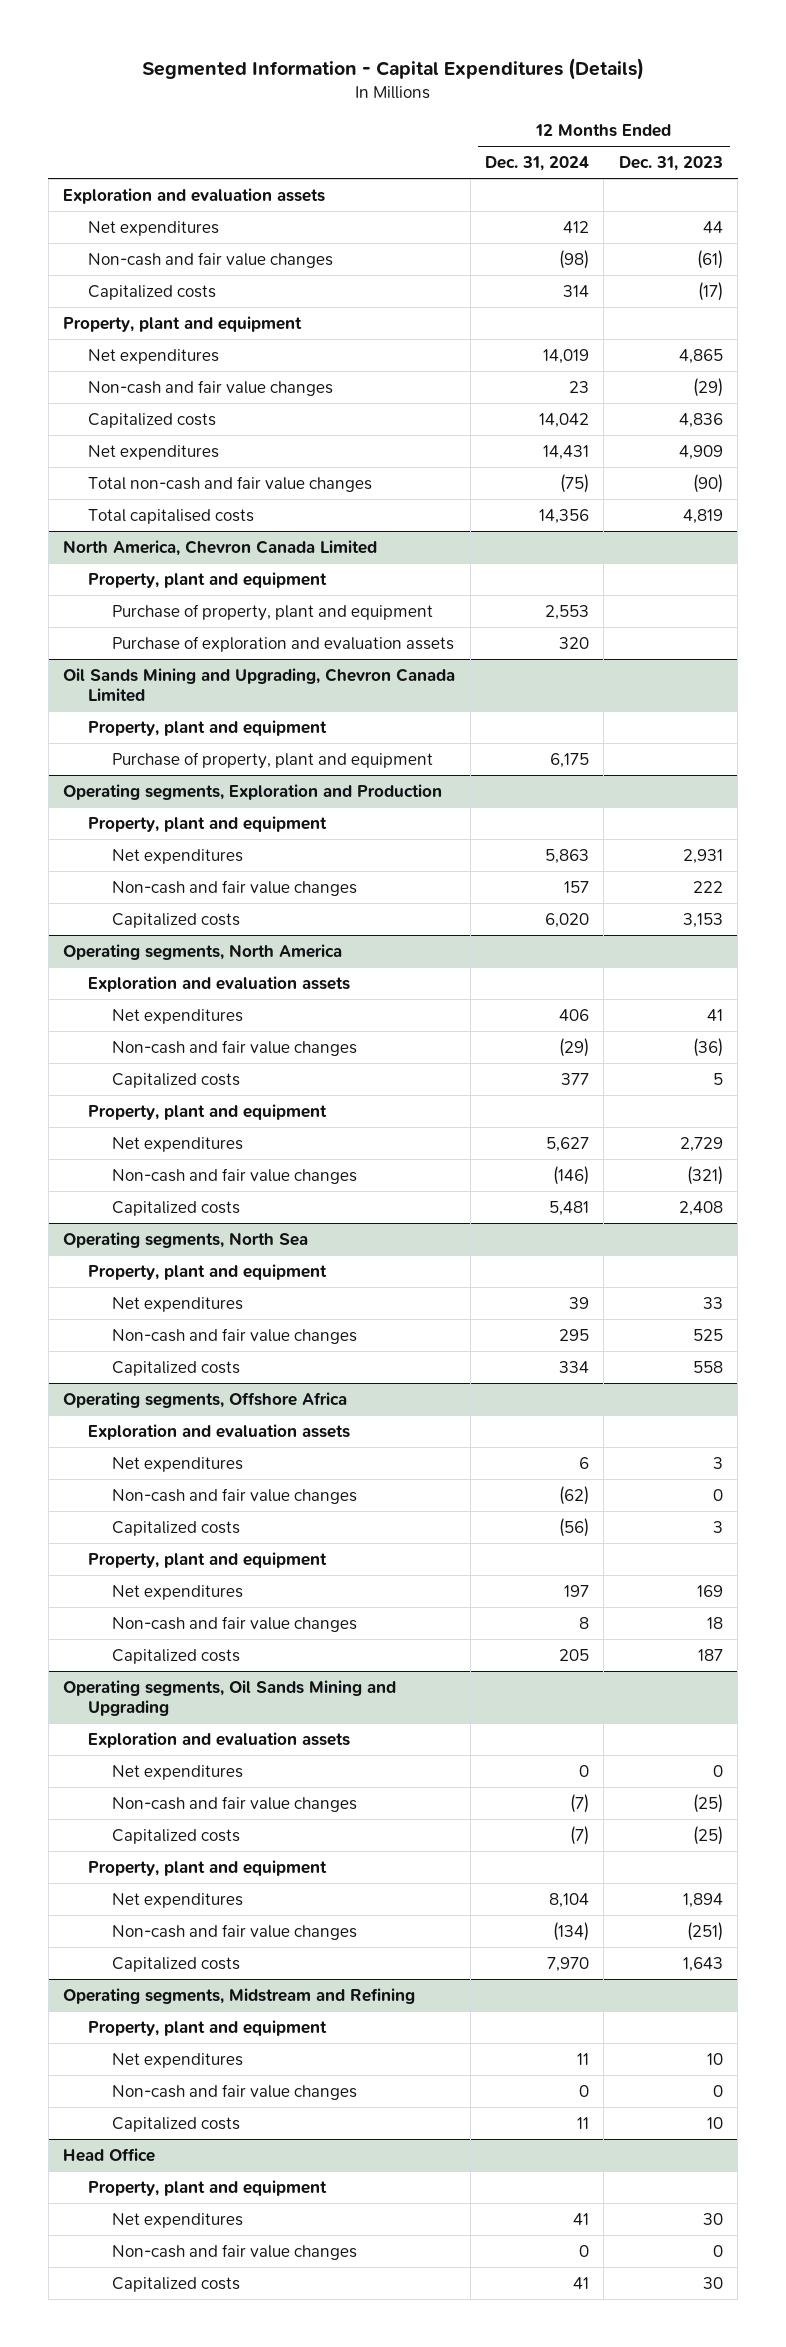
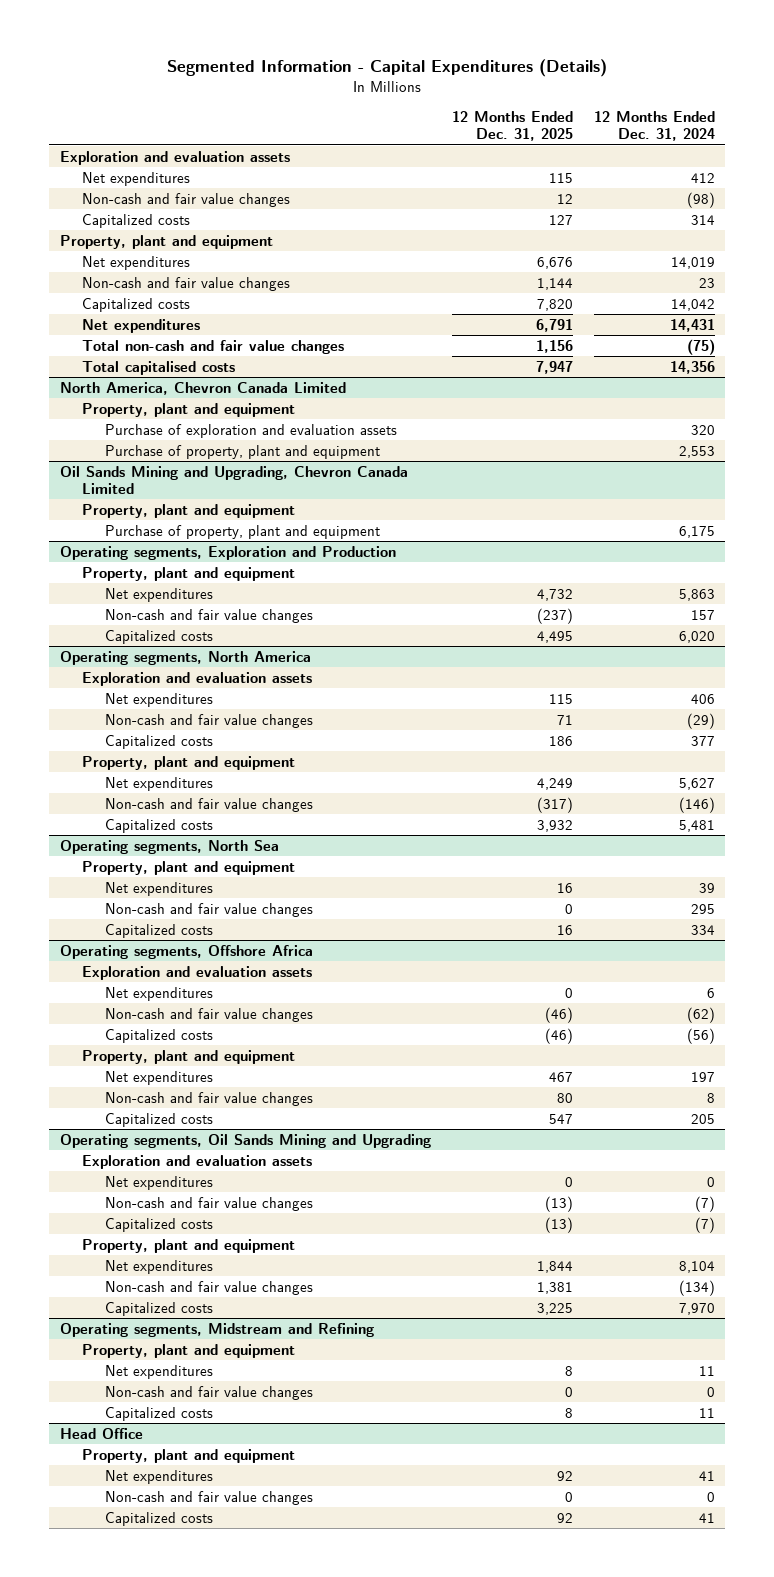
[618,156,723,172] Dec. 31, 2023 -> none
none -> [451,111,573,142] 12 Months Ended Dec. 31, 2025
[112,603,434,621] Purchase of property, plant and equipment -> [104,444,380,459] Purchase of property, plant and equipment

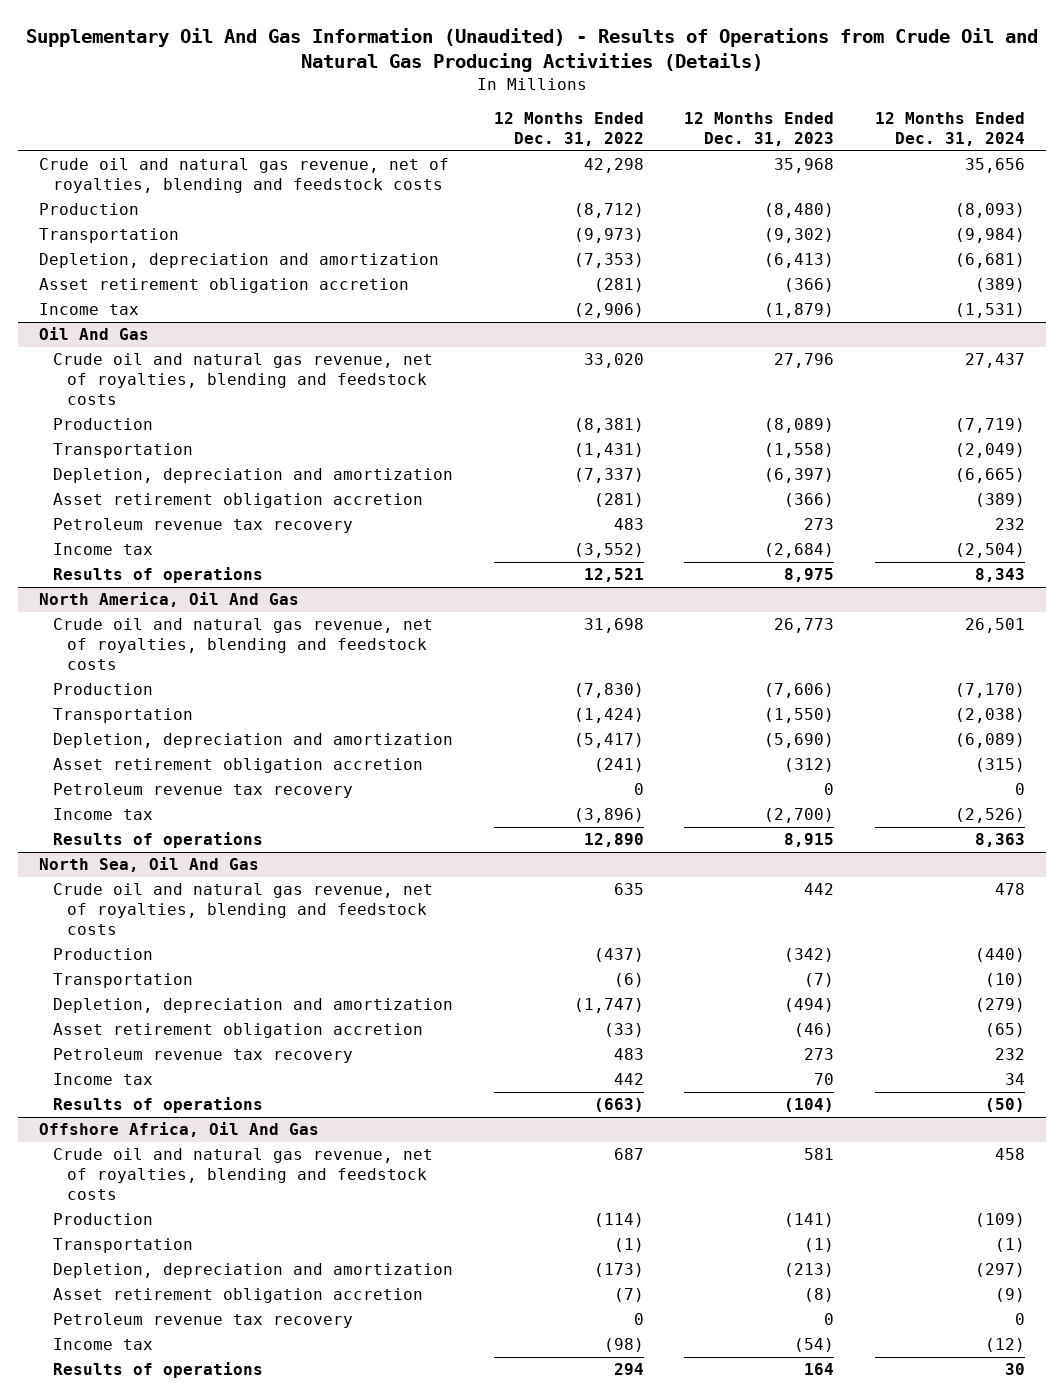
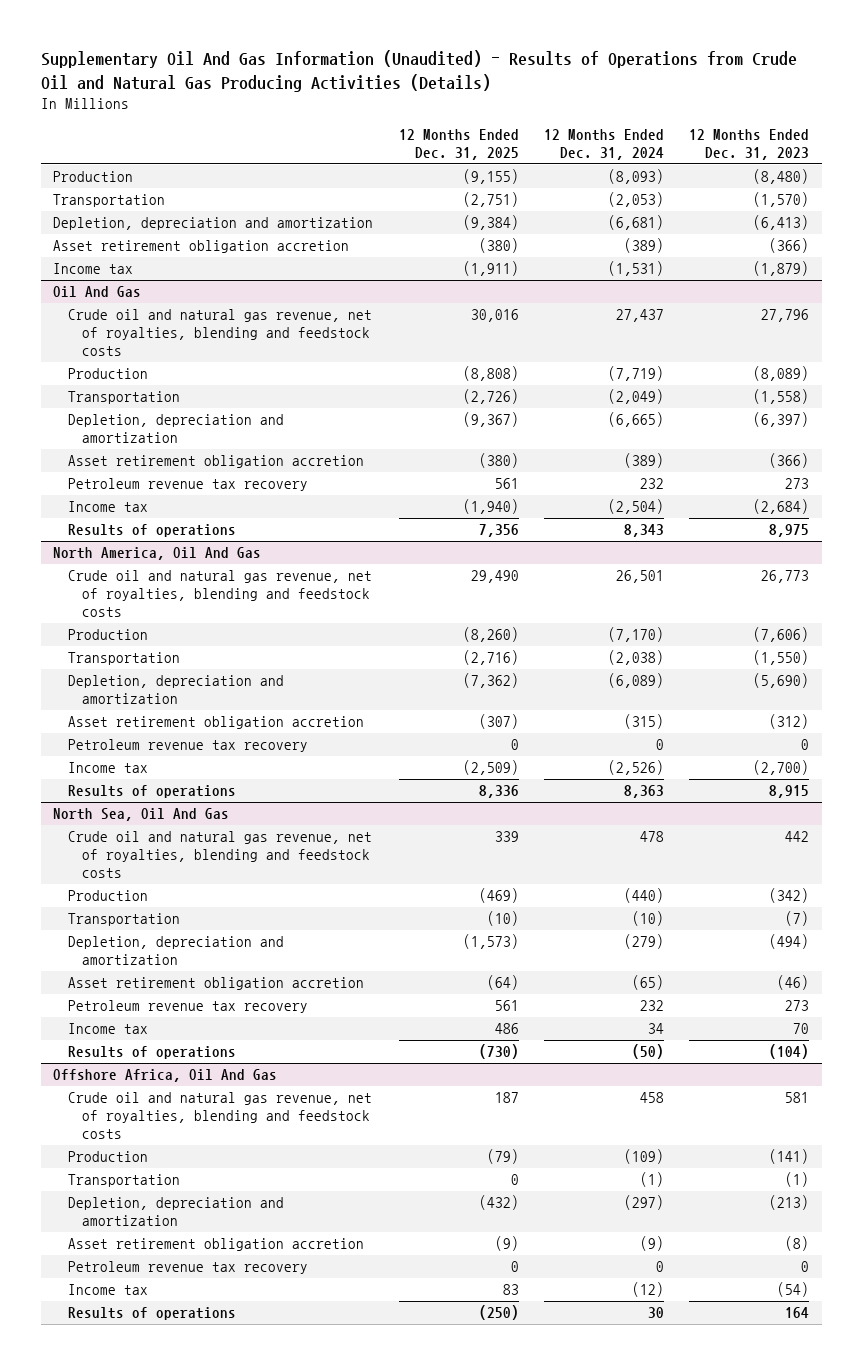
[493,112,644,146] 12 Months Ended Dec. 31, 2022 -> none
none -> [398,129,519,161] 12 Months Ended Dec. 31, 2025
[38,158,449,194] Crude oil and natural gas revenue, net of royalties, blending and feedstock costs -> none
[764,228,835,244] (9,302) -> [753,192,810,208] (1,570)
[955,228,1026,244] (9,984) -> [608,192,665,208] (2,053)

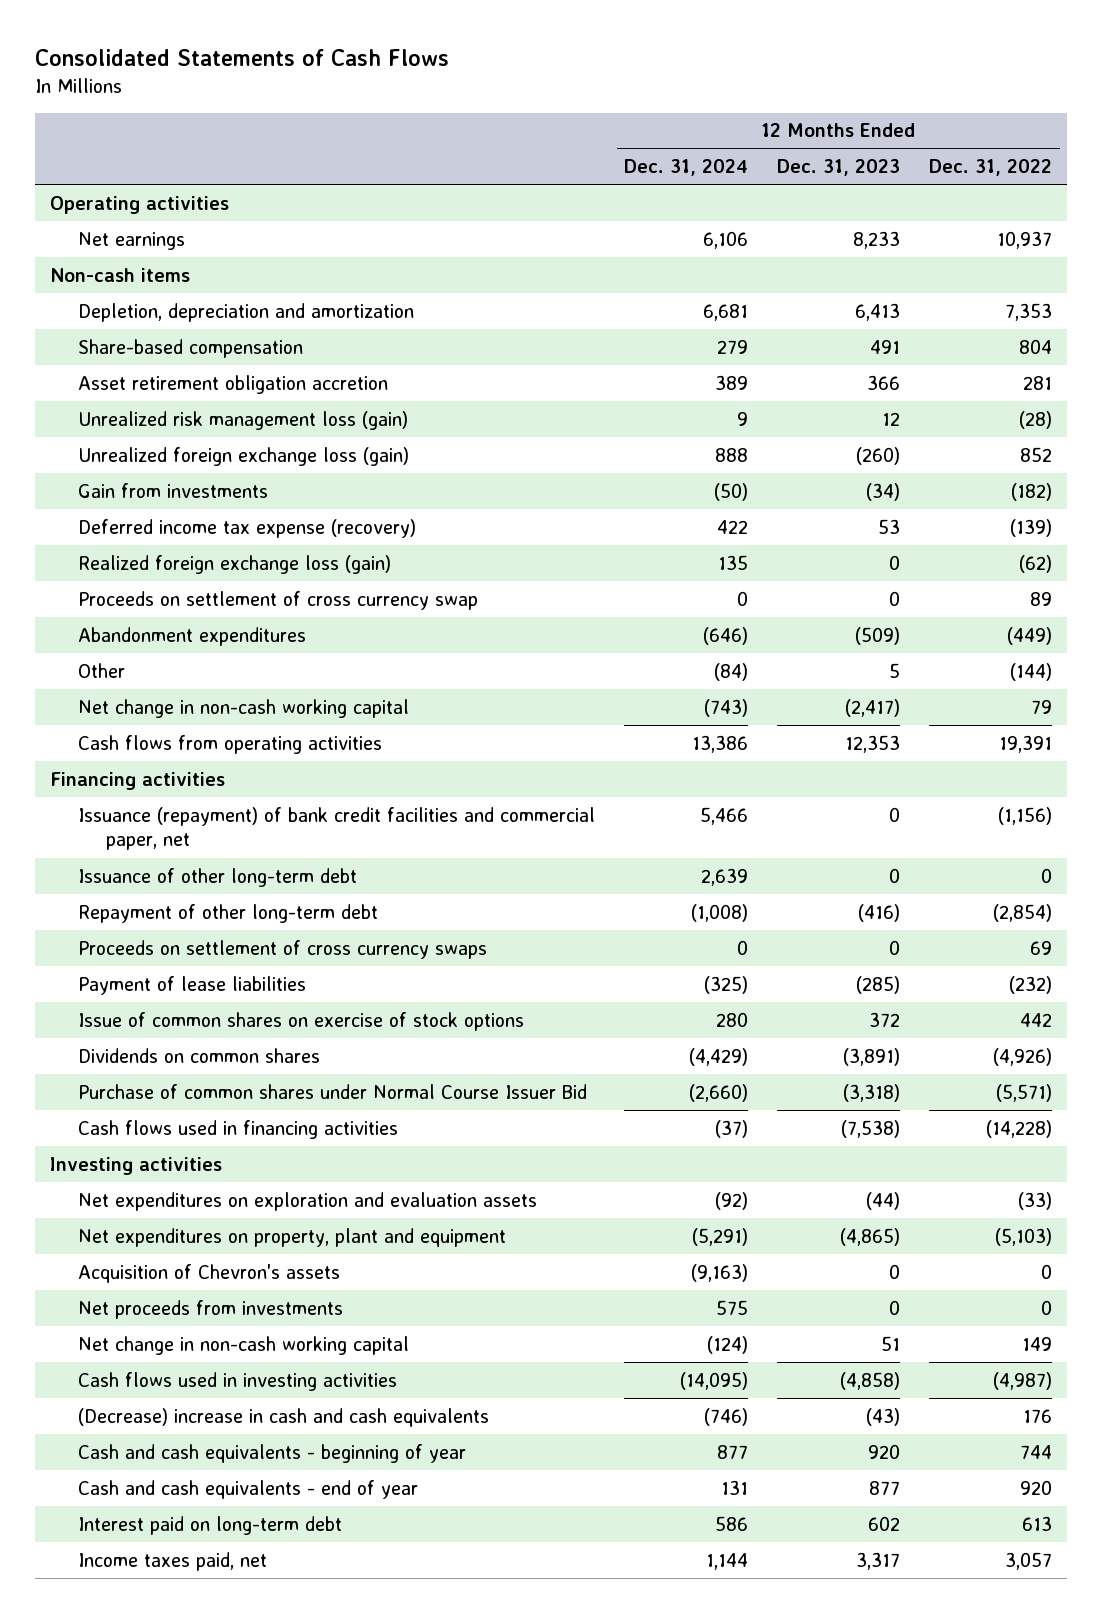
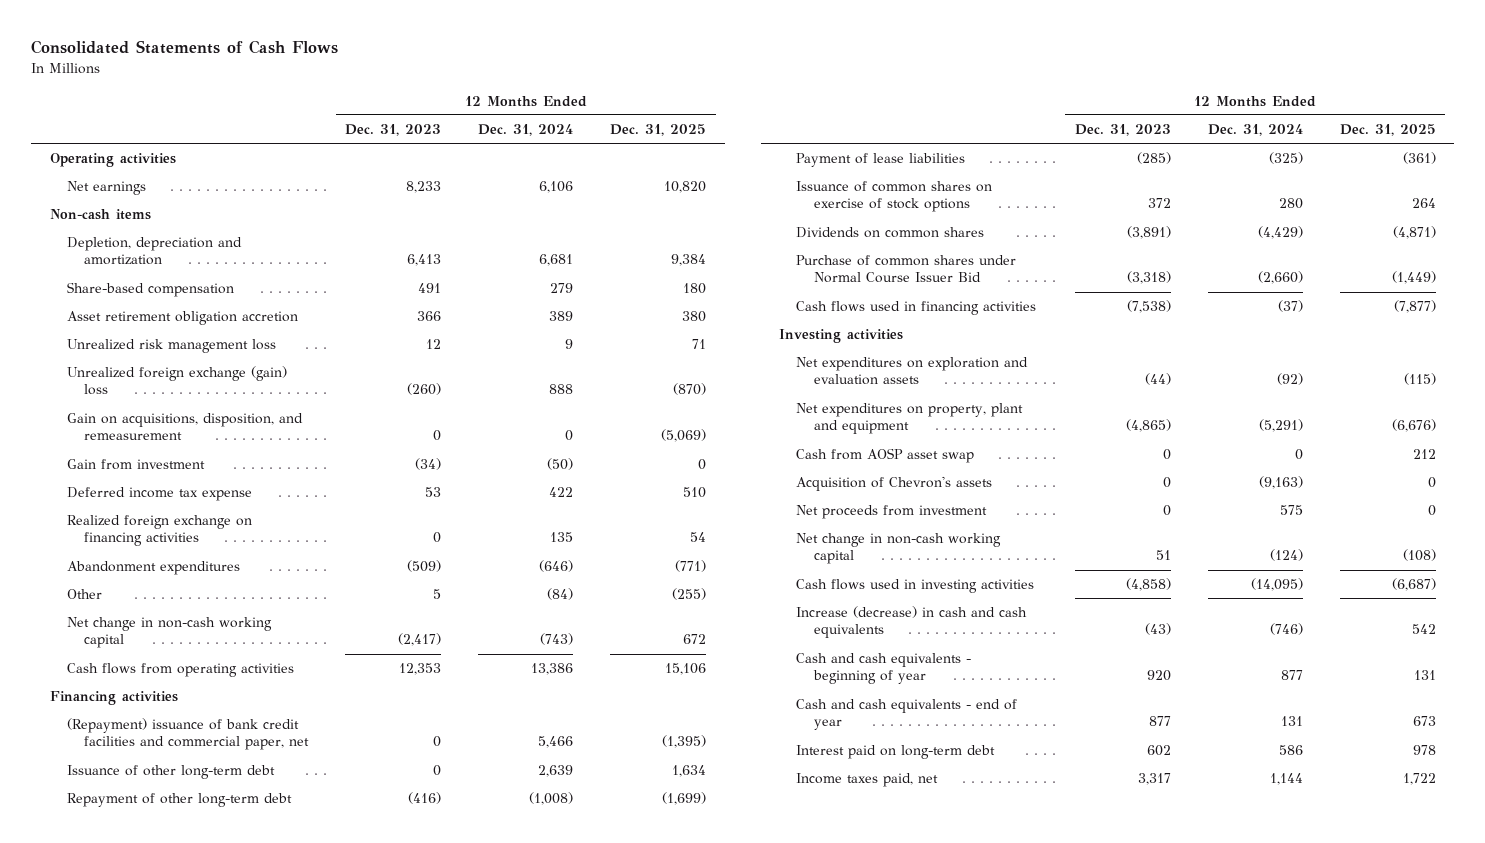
[929,159,1053,177] Dec. 31, 2022 -> none
none -> [610,123,707,136] Dec. 31, 2025
[77,590,478,610] Proceeds on settlement of cross currency swap -> none
[77,410,408,430] Unrealized risk management loss (gain) -> [67,338,277,353] Unrealized risk management loss
[77,446,409,466] Unrealized foreign exchange loss (gain) -> [67,365,288,396] Unrealized foreign exchange (gain) loss
none -> [67,412,304,441] Gain on acquisitions, disposition, and remeasurement
[77,482,268,498] Gain from investments -> [67,458,206,470] Gain from investment
[77,518,416,538] Deferred income tax expense (recovery) -> [67,486,253,501] Deferred income tax expense
[77,554,391,574] Realized foreign exchange loss (gain) -> [67,514,253,547] Realized foreign exchange on financing activities
[77,806,595,851] Issuance (repayment) of bank credit facilities and commercial paper, net -> [67,717,310,751] (Repayment) issuance of bank credit facilities and commercial paper, net
[77,939,487,959] Proceeds on settlement of cross currency swaps -> none
[77,1011,524,1031] Issue of common shares on exercise of stock options -> [796,180,993,213] Issuance of common shares on exercise of stock options
none -> [796,447,975,463] Cash from AOSP asset swap
[77,1299,343,1319] Net proceeds from investments -> [796,504,988,519] Net proceeds from investment
[77,1407,489,1427] (Decrease) increase in cash and cash equivalents -> [796,605,1028,639] Increase (decrease) in cash and cash equivalents

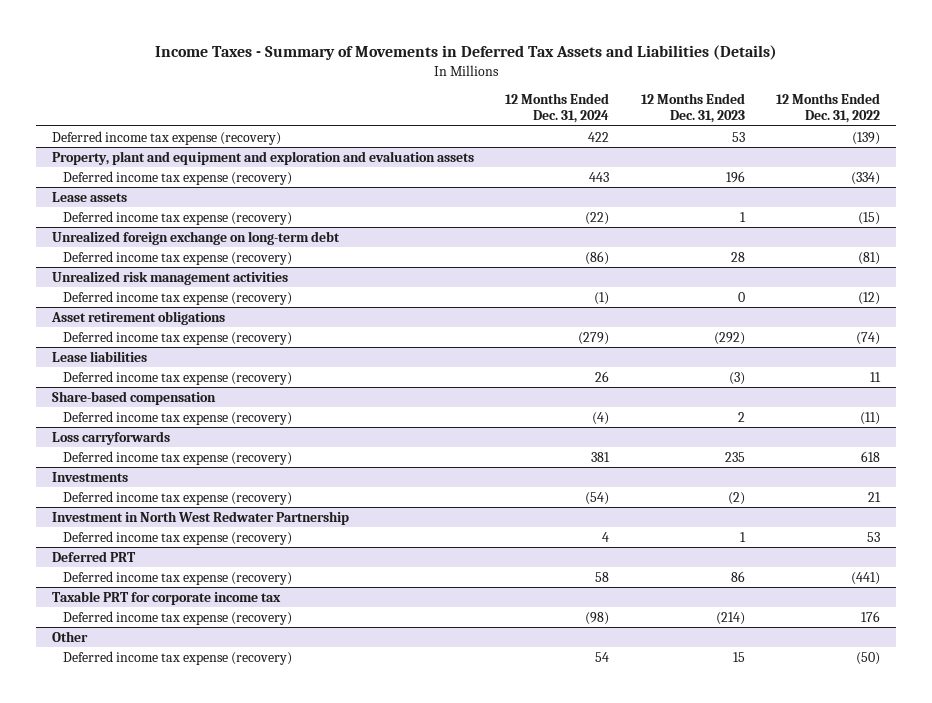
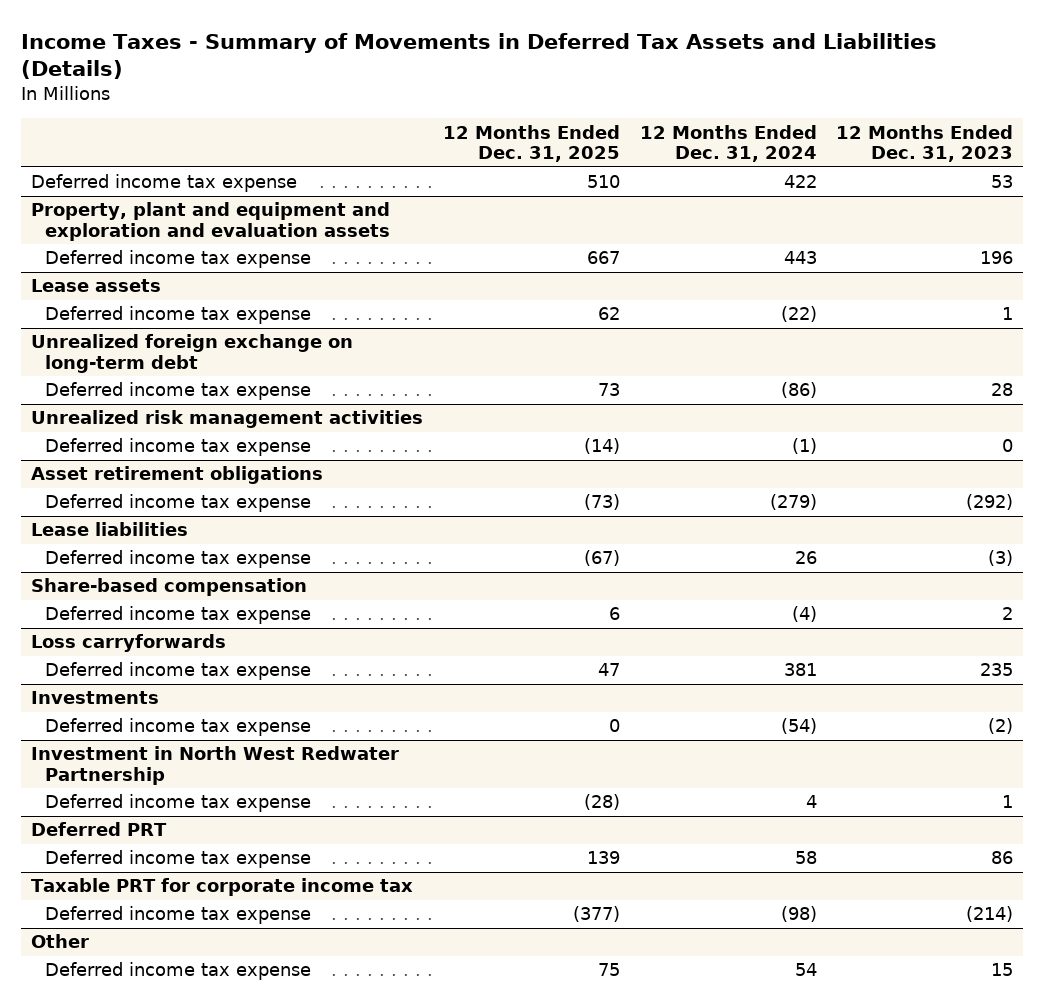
[776,93,881,124] 12 Months Ended Dec. 31, 2022 -> none
none -> [442,124,620,163] 12 Months Ended Dec. 31, 2025
[51,130,281,145] Deferred income tax expense (recovery) -> [30,174,297,193] Deferred income tax expense
[62,170,292,185] Deferred income tax expense (recovery) -> [44,250,311,269] Deferred income tax expense
[62,210,292,225] Deferred income tax expense (recovery) -> [44,306,311,325] Deferred income tax expense
[62,250,292,265] Deferred income tax expense (recovery) -> [44,382,311,401] Deferred income tax expense
[62,290,292,305] Deferred income tax expense (recovery) -> [44,438,311,457] Deferred income tax expense
[62,330,292,345] Deferred income tax expense (recovery) -> [44,494,311,513] Deferred income tax expense
[62,370,292,385] Deferred income tax expense (recovery) -> [44,550,311,569] Deferred income tax expense
[62,410,292,425] Deferred income tax expense (recovery) -> [44,606,311,625] Deferred income tax expense
[62,450,292,465] Deferred income tax expense (recovery) -> [44,662,311,681] Deferred income tax expense
[62,490,292,505] Deferred income tax expense (recovery) -> [44,718,311,737] Deferred income tax expense
[62,530,292,545] Deferred income tax expense (recovery) -> [44,794,311,813] Deferred income tax expense
[62,570,292,585] Deferred income tax expense (recovery) -> [44,850,311,869] Deferred income tax expense
[62,610,292,625] Deferred income tax expense (recovery) -> [44,906,311,925] Deferred income tax expense
[62,650,292,665] Deferred income tax expense (recovery) -> [44,962,311,981] Deferred income tax expense

